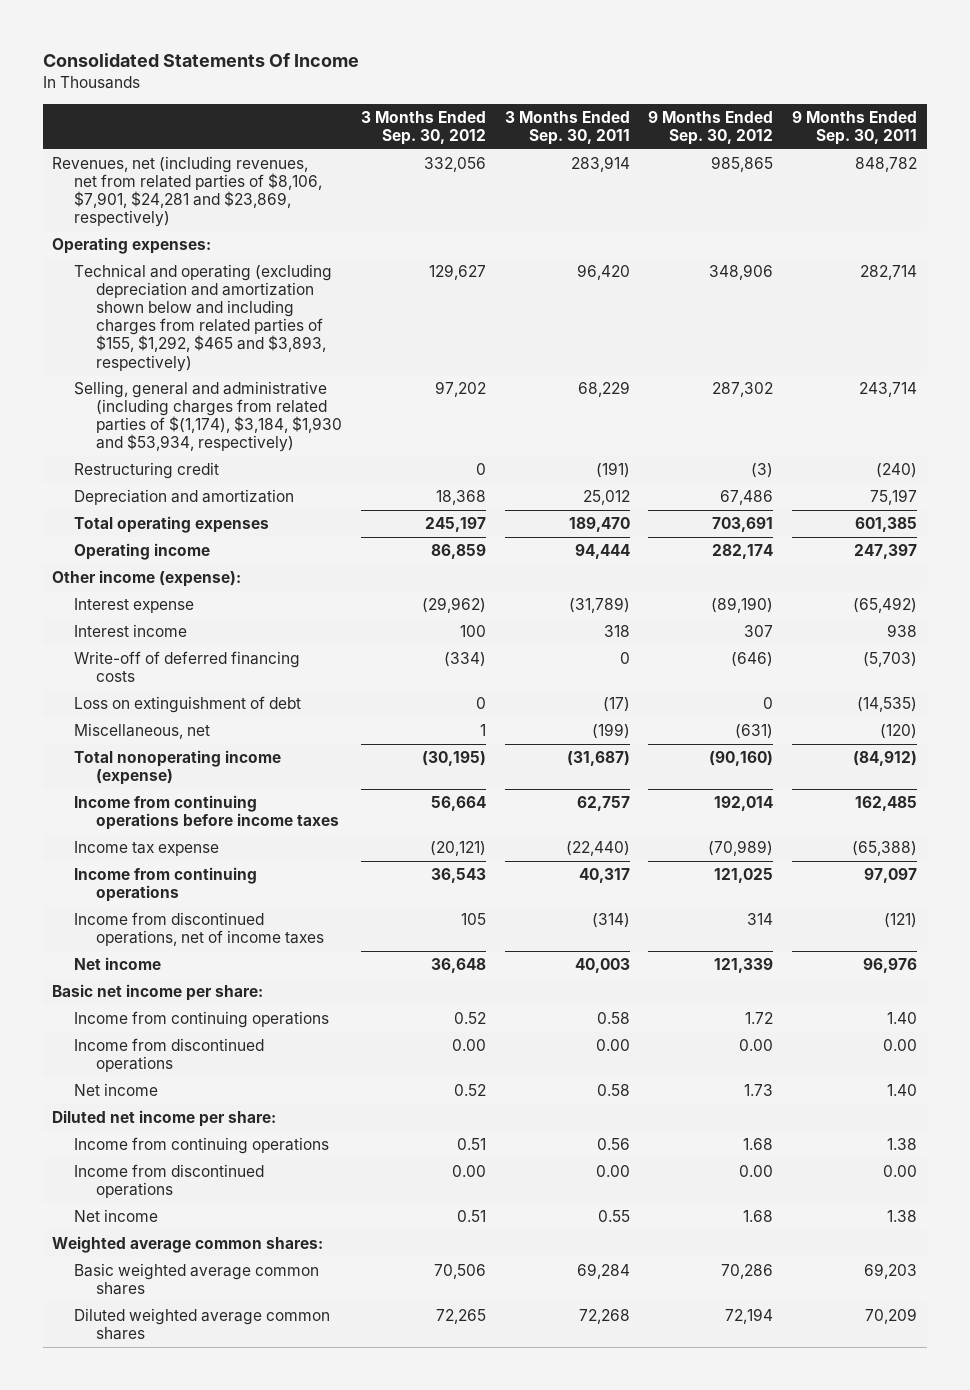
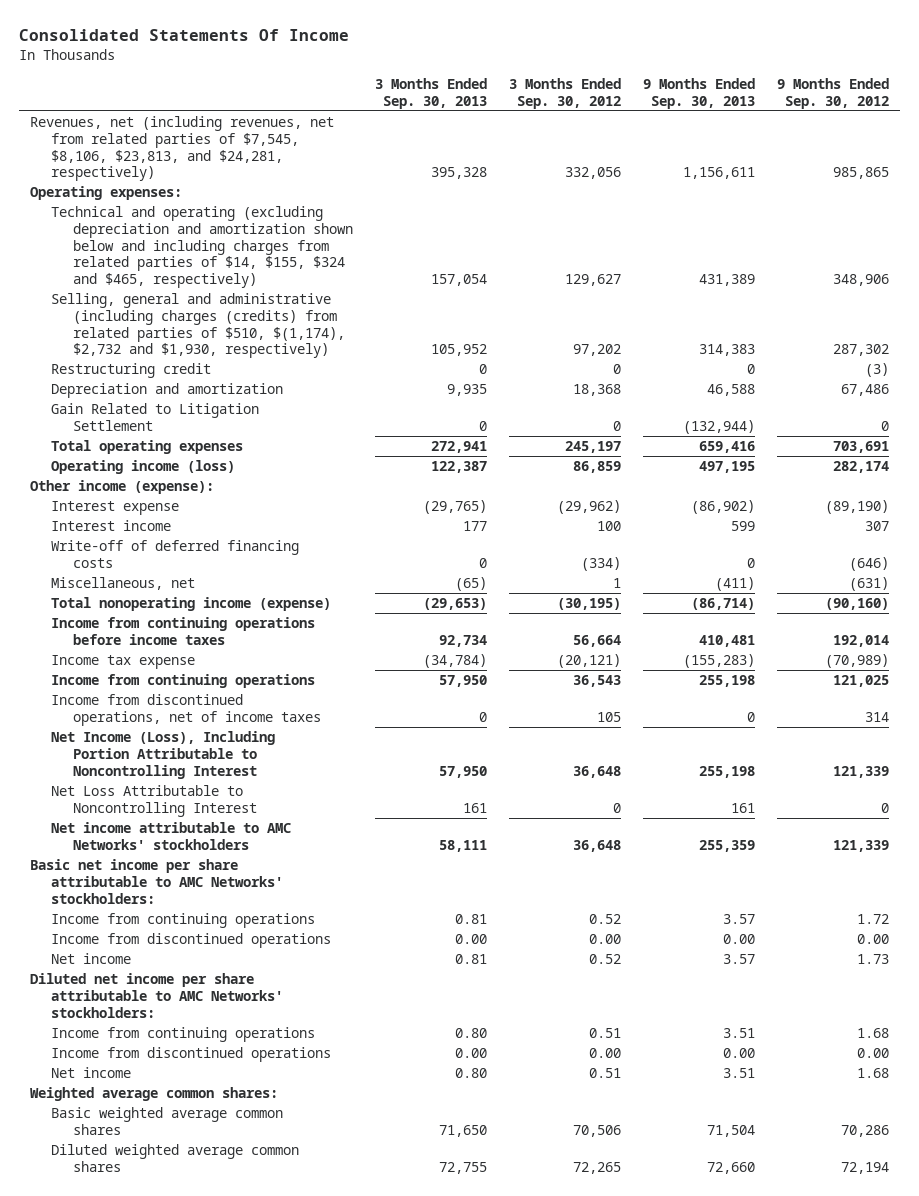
[504,111,630,146] 3 Months Ended Sep. 30, 2011 -> none
[792,111,918,146] 9 Months Ended Sep. 30, 2011 -> none
none -> [374,78,487,109] 3 Months Ended Sep. 30, 2013
none -> [643,78,756,109] 9 Months Ended Sep. 30, 2013
[52,155,323,228] Revenues, net (including revenues, net from related parties of $8,106, $7,901, $24,281 and $23,869, respectively) -> [30,116,335,182] Revenues, net (including revenues, net from related parties of $7,545, $8,106, $23,813, and $24,281, respectively)
[74,263,333,372] Technical and operating (excluding depreciation and amortization shown below and including charges from related parties of $155, $1,292, $465 and $3,893, respectively) -> [51,206,353,288] Technical and operating (excluding depreciation and amortization shown below and including charges from related parties of $14, $155, $324 and $465, respectively)
[74,380,342,453] Selling, general and administrative (including charges from related parties of $(1,174), $3,184, $1,930 and $53,934, respectively) -> [51,293,345,359] Selling, general and administrative (including charges (credits) from related parties of $510, $(1,174), $2,732 and $1,930, respectively)
none -> [51,403,260,431] Gain Related to Litigation Settlement
[74,542,211,560] Operating income -> [51,460,236,475] Operating income (loss)
[74,695,302,713] Loss on extinguishment of debt -> none
none -> [51,731,276,779] Net Income (Loss), Including Portion Attributable to Noncontrolling Interest
none -> [51,785,257,817] Net Loss Attributable to Noncontrolling Interest
[74,956,162,970] Net income -> [51,822,292,850] Net income attributable to AMC Networks' stockholders
[52,983,264,1001] Basic net income per share: -> [30,859,284,904] Basic net income per share attributable to AMC Networks' stockholders:
[52,1109,277,1127] Diluted net income per share: -> [30,973,284,1018] Diluted net income per share attributable to AMC Networks' stockholders:

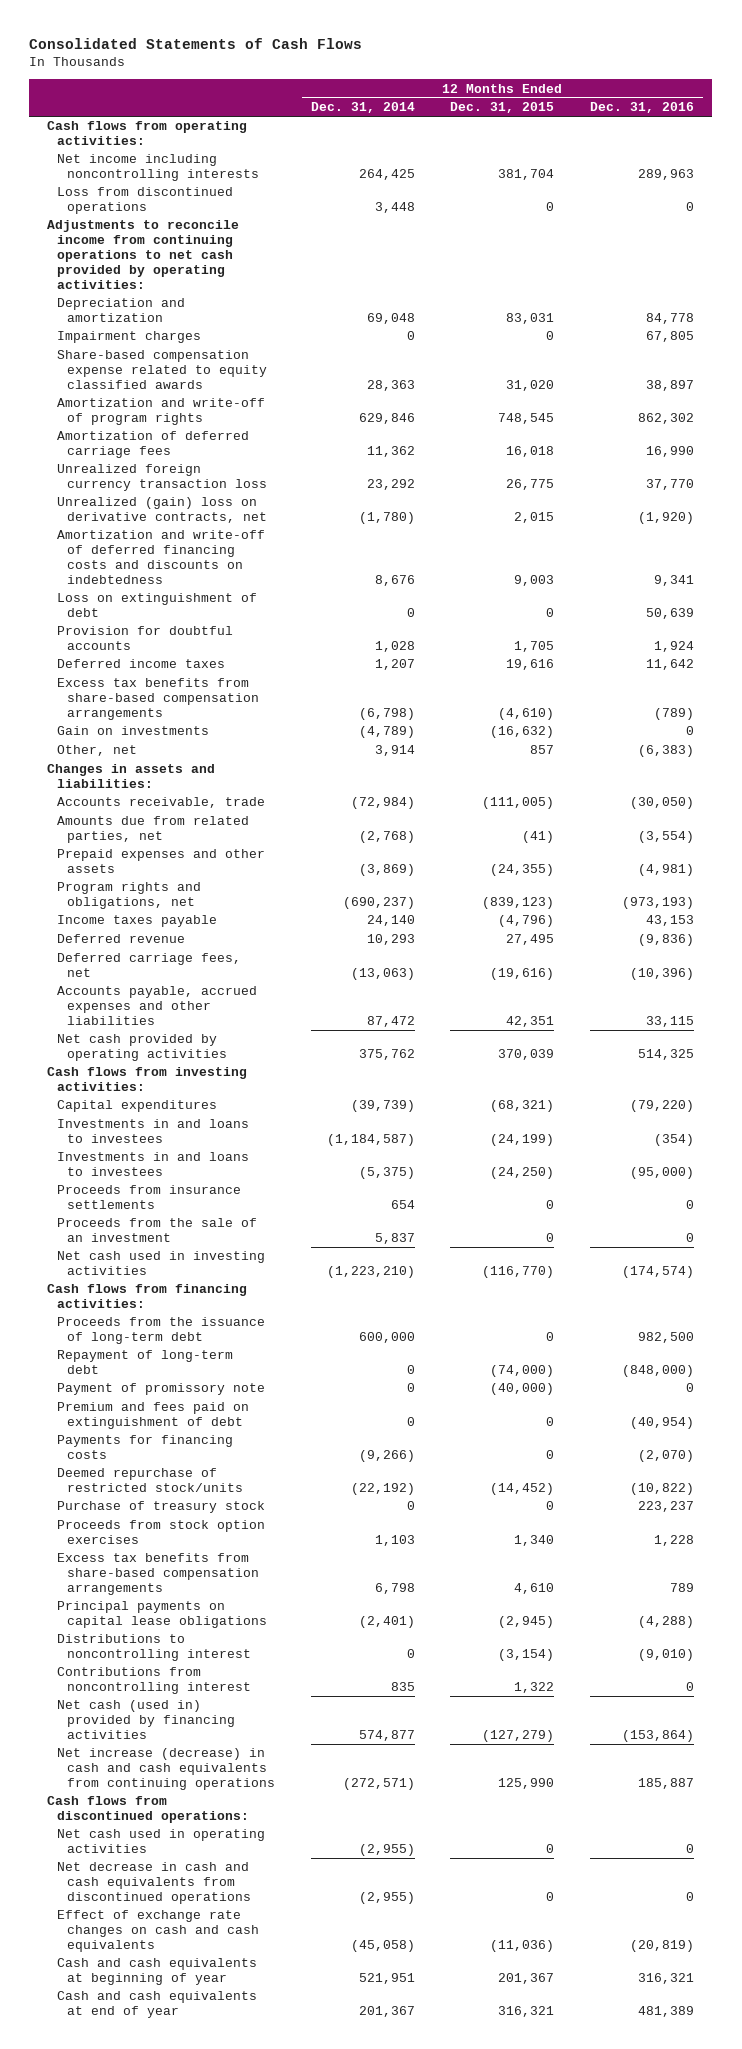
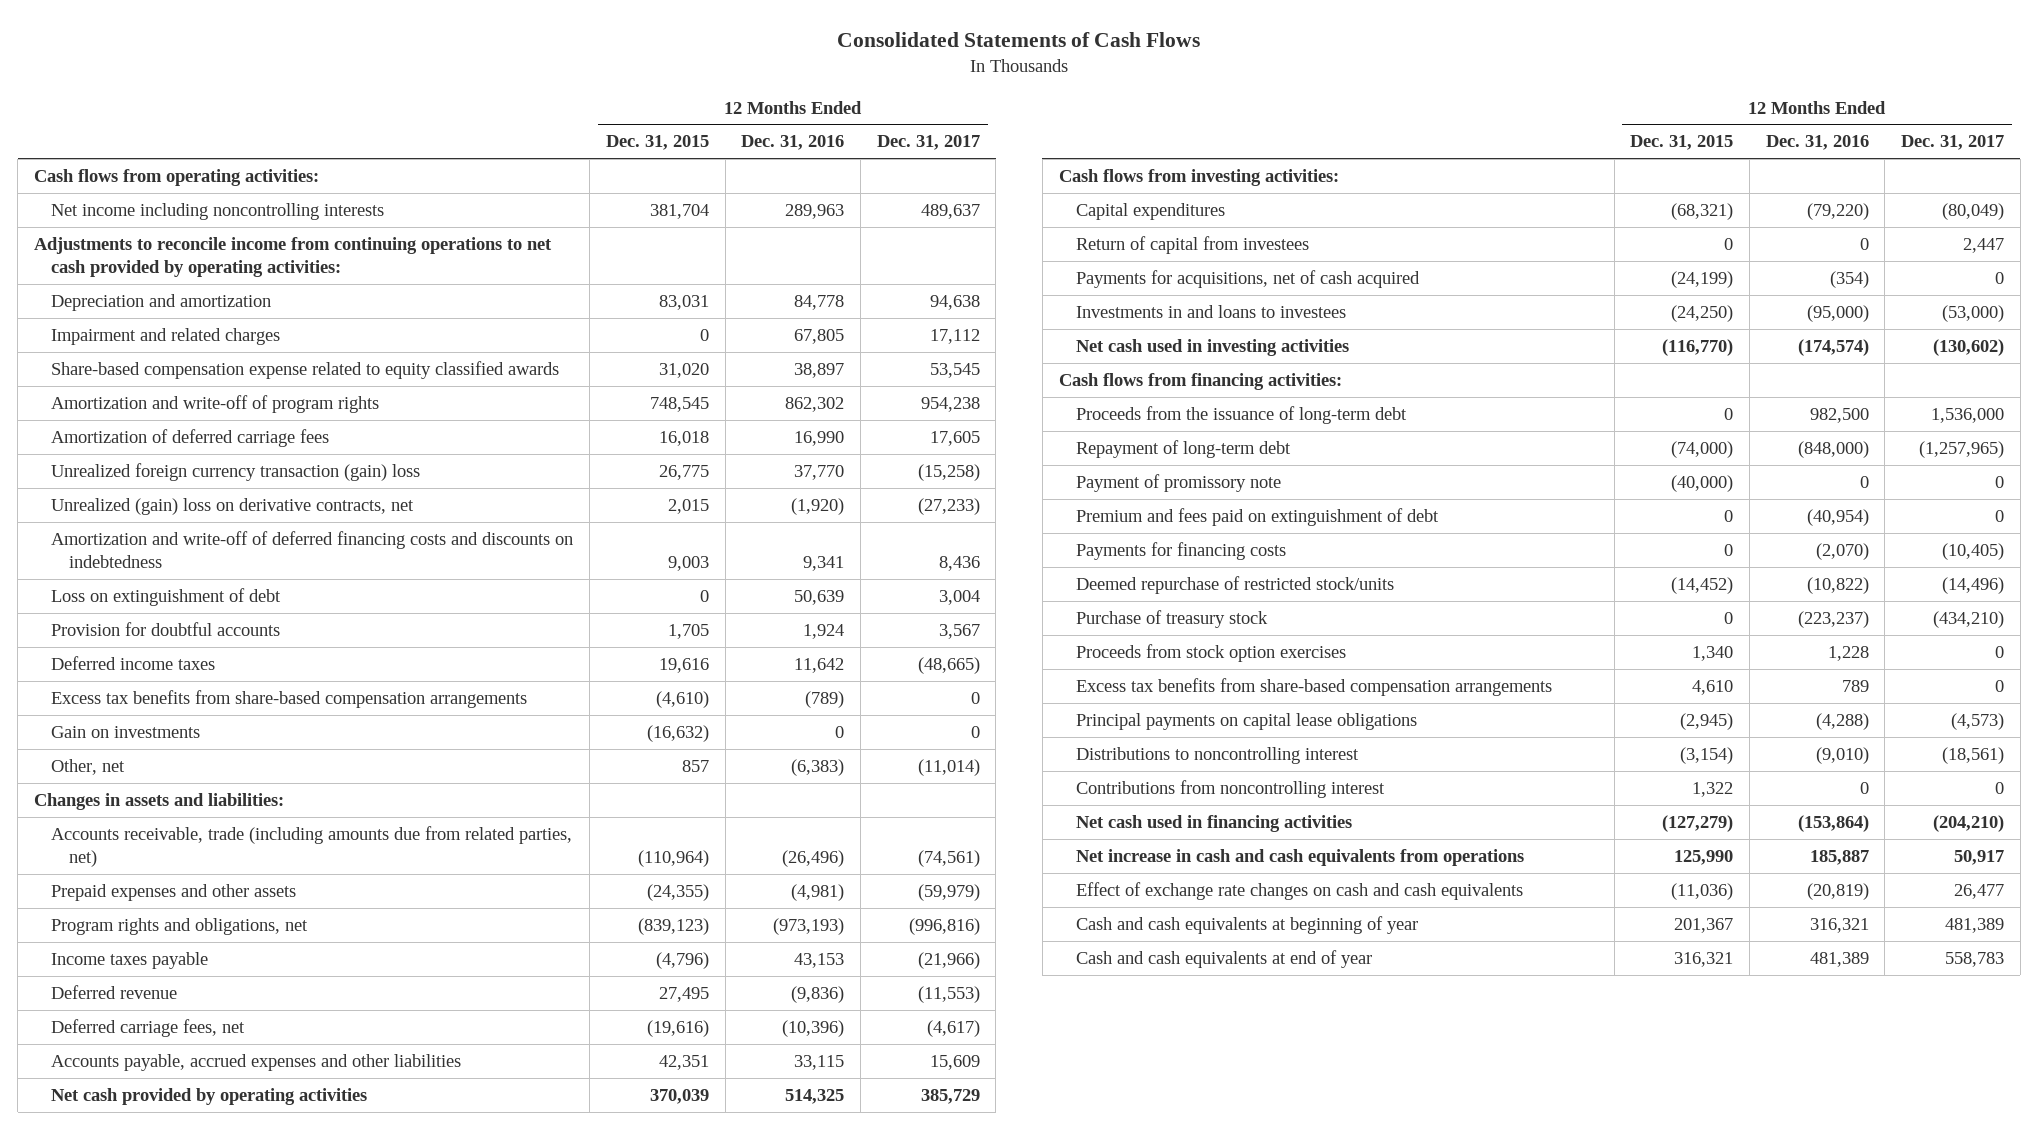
[310,102,415,114] Dec. 31, 2014 -> none
none -> [876,135,980,151] Dec. 31, 2017
[56,187,233,215] Loss from discontinued operations -> none
[56,331,201,344] Impairment charges -> [51,327,281,345] Impairment and related charges
[56,464,267,492] Unrealized foreign currency transaction loss -> [51,462,421,481] Unrealized foreign currency transaction (gain) loss
[56,816,249,844] Amounts due from related parties, net -> none
[56,797,265,809] Accounts receivable, trade -> [51,825,573,867] Accounts receivable, trade (including amounts due from related parties, net)
[482,797,555,810] (111,005) -> [637,849,709,867] (110,964)
[630,797,695,810] (30,050) -> [782,849,845,867] (26,496)
none -> [1076,235,1310,254] Return of capital from investees
[56,1119,249,1144] Investments in and loans to investees -> [1076,269,1421,288] Payments for acquisitions, net of cash acquired
[56,1185,241,1210] Proceeds from insurance settlements -> none
[56,1218,257,1243] Proceeds from the sale of an investment -> none
[638,1501,695,1513] 223,237 -> [1797,610,1869,628] (223,237)
[47,1796,249,1824] Cash flows from discontinued operations: -> none
[56,1829,265,1854] Net cash used in operating activities -> none
[56,1862,251,1905] Net decrease in cash and cash equivalents from discontinued operations -> none
[56,1700,235,1740] Net cash (used in) provided by financing activities -> [1076,814,1353,832] Net cash used in financing activities
[56,1748,275,1791] Net increase (decrease) in cash and cash equivalents from continuing operations -> [1076,848,1525,866] Net increase in cash and cash equivalents from operations

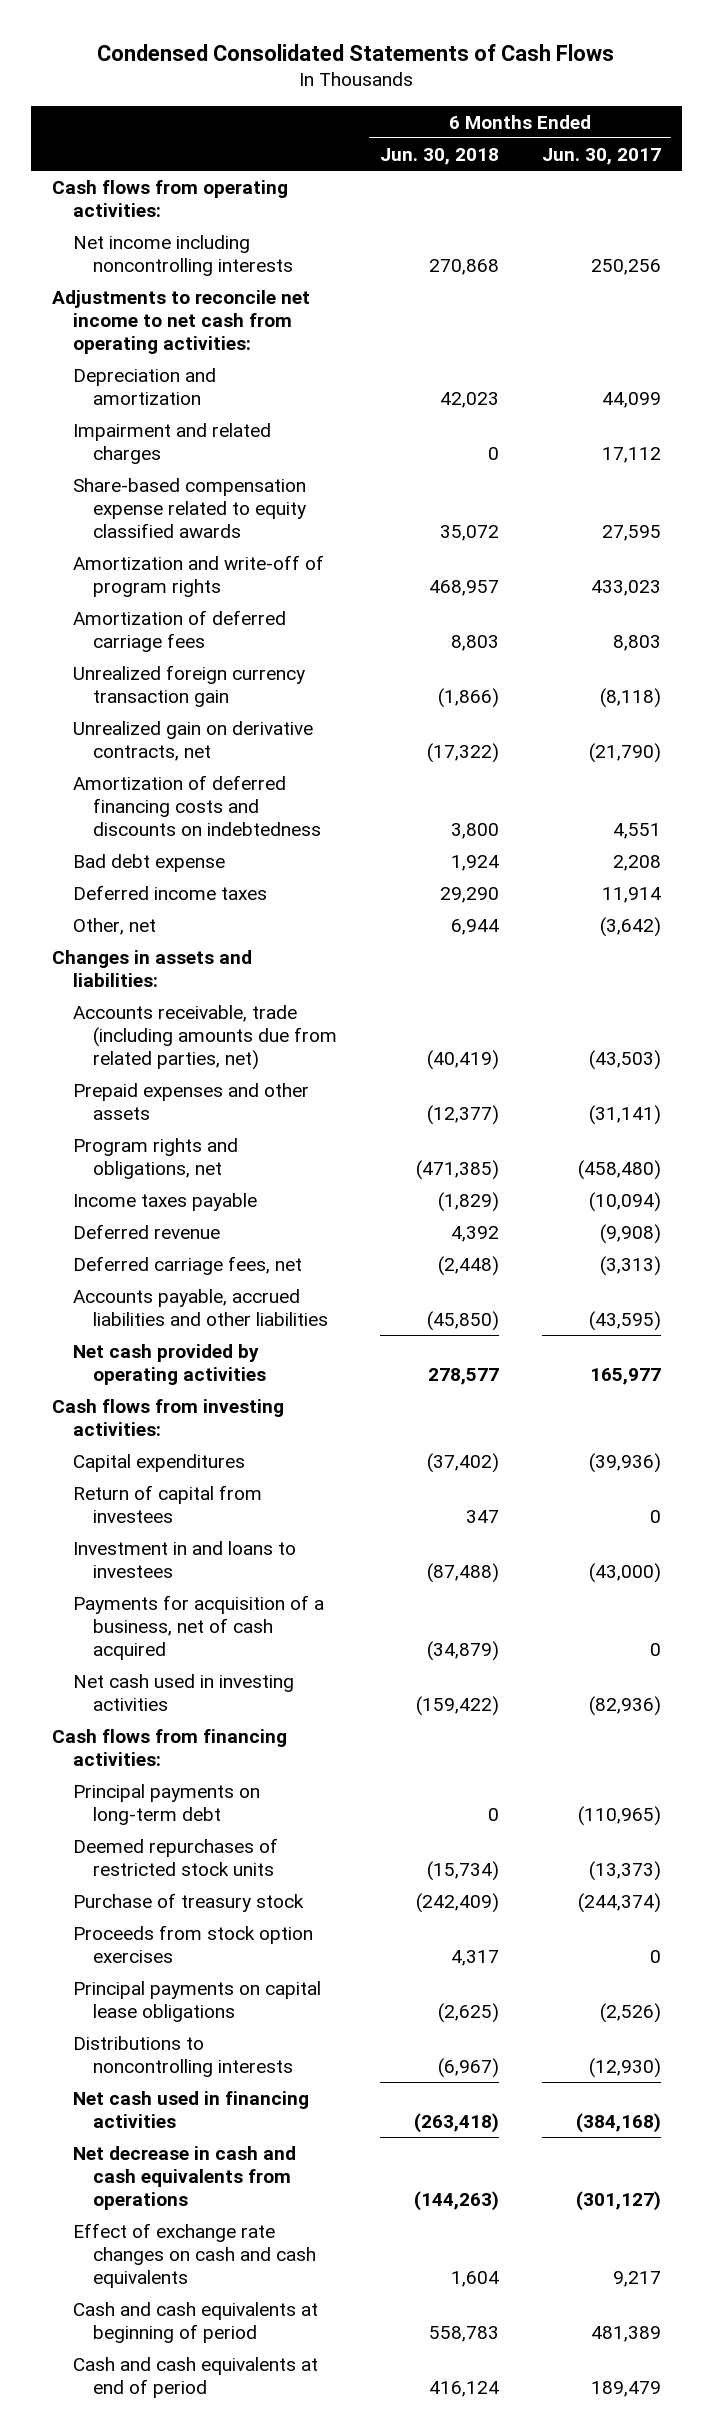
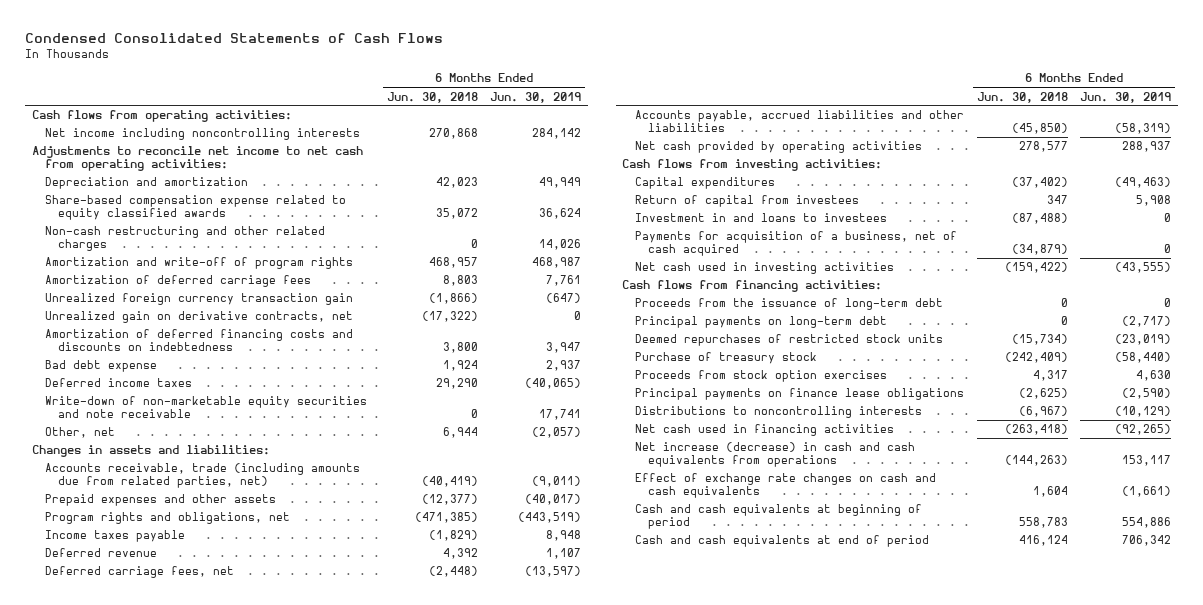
[541,147,661,165] Jun. 30, 2017 -> none
none -> [490,91,582,103] Jun. 30, 2019
[72,422,271,465] Impairment and related charges -> none
none -> [44,226,325,252] Non-cash restructuring and other related charges
none -> [44,396,367,419] Write-down of non-marketable equity securities and note receivable
none -> [634,298,943,311] Proceeds from the issuance of long-term debt
[72,1980,321,2023] Principal payments on capital lease obligations -> [634,388,964,401] Principal payments on finance lease obligations
[72,2145,296,2211] Net decrease in cash and cash equivalents from operations -> [634,442,915,468] Net increase (decrease) in cash and cash equivalents from operations

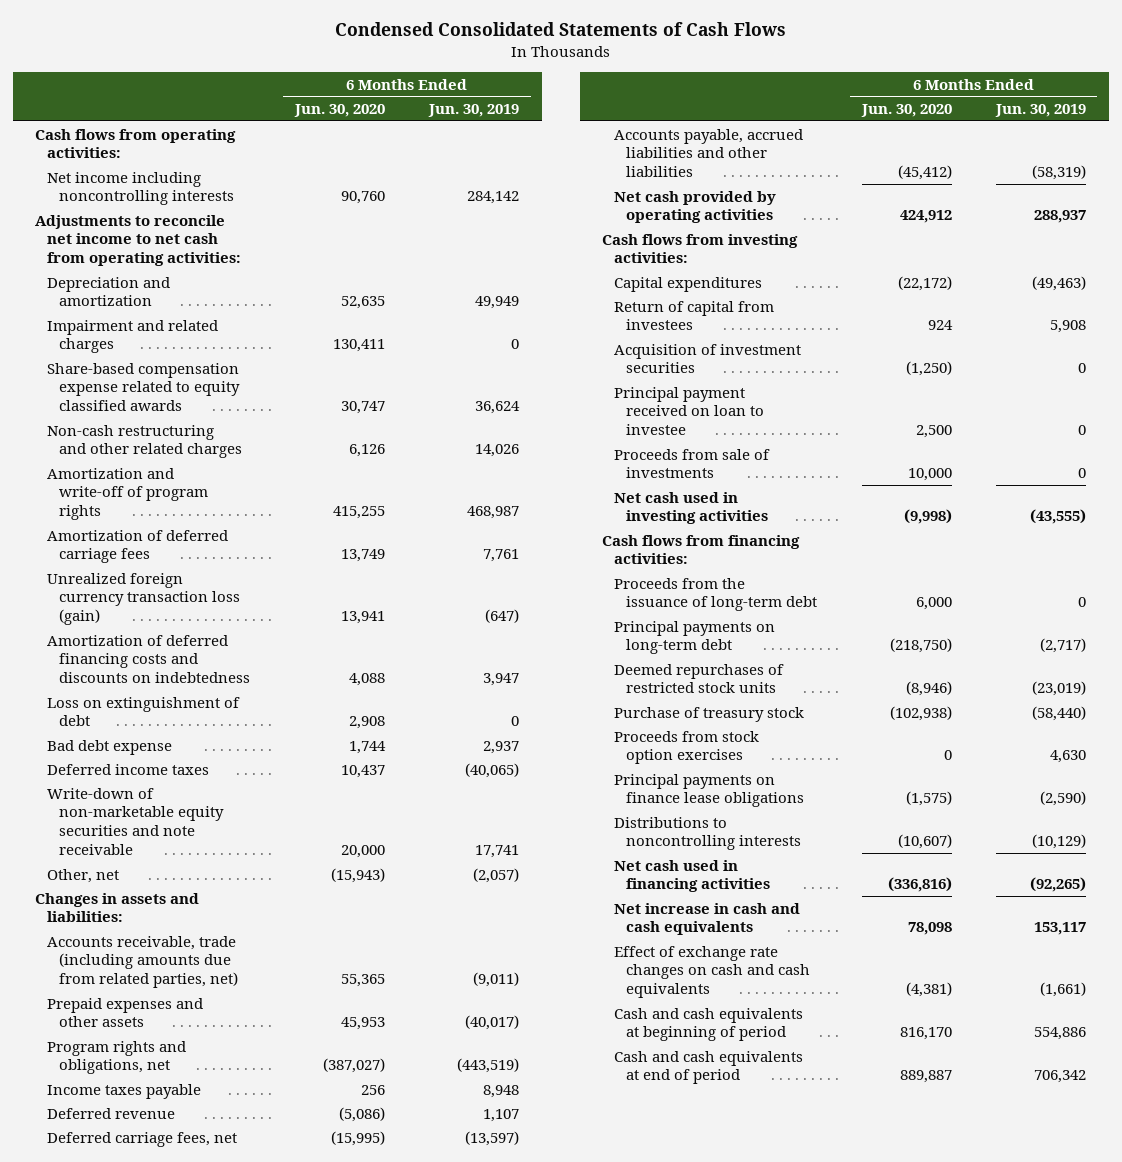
[386,91,478,103] Jun. 30, 2018 -> none
none -> [293,104,385,118] Jun. 30, 2020
none -> [47,319,219,354] Impairment and related charges
[44,311,353,324] Unrealized gain on derivative contracts, net -> none
[44,293,353,306] Unrealized foreign currency transaction gain -> [47,572,240,626] Unrealized foreign currency transaction loss (gain)
none -> [47,696,241,727] Loss on extinguishment of debt
[634,213,887,223] Investment in and loans to investees -> none
[634,231,957,257] Payments for acquisition of a business, net of cash acquired -> none
none -> [613,343,801,374] Acquisition of investment securities
none -> [613,386,764,436] Principal payment received on loan to investee
none -> [613,448,770,479] Proceeds from sale of investments
[634,442,915,468] Net increase (decrease) in cash and cash equivalents from operations -> [613,902,800,936] Net increase in cash and cash equivalents

